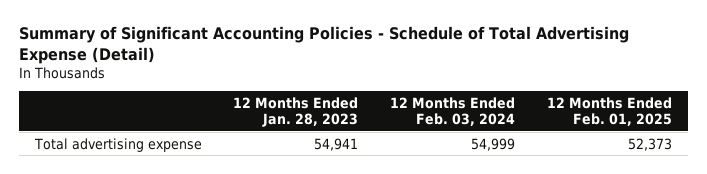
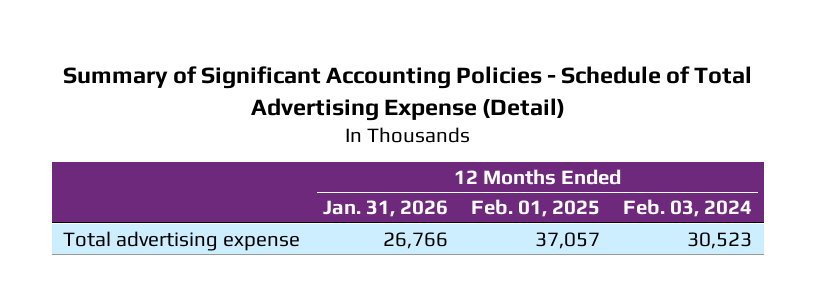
[233,96,359,127] 12 Months Ended Jan. 28, 2023 -> none
none -> [323,200,449,218] Jan. 31, 2026
[471,137,516,151] 54,999 -> [687,231,753,249] 30,523
[628,137,673,151] 52,373 -> [535,231,601,249] 37,057

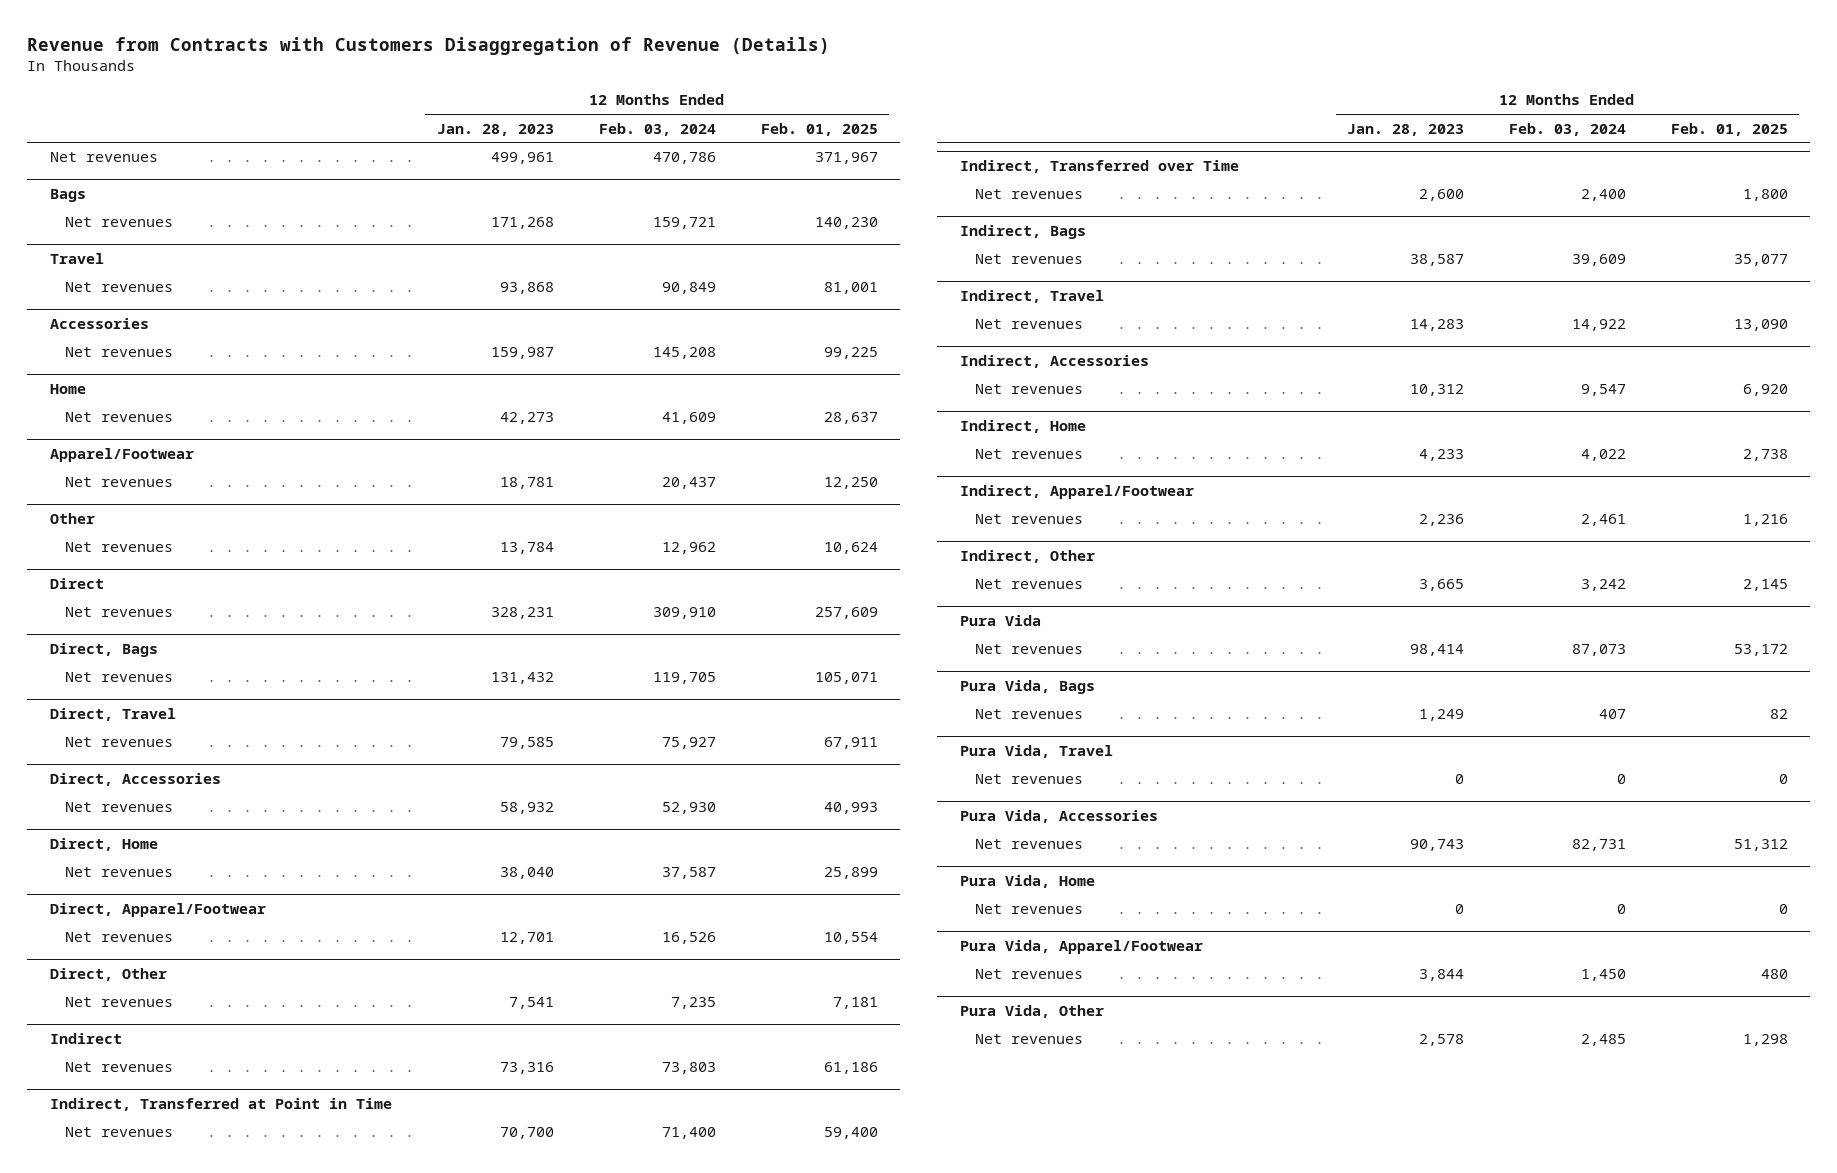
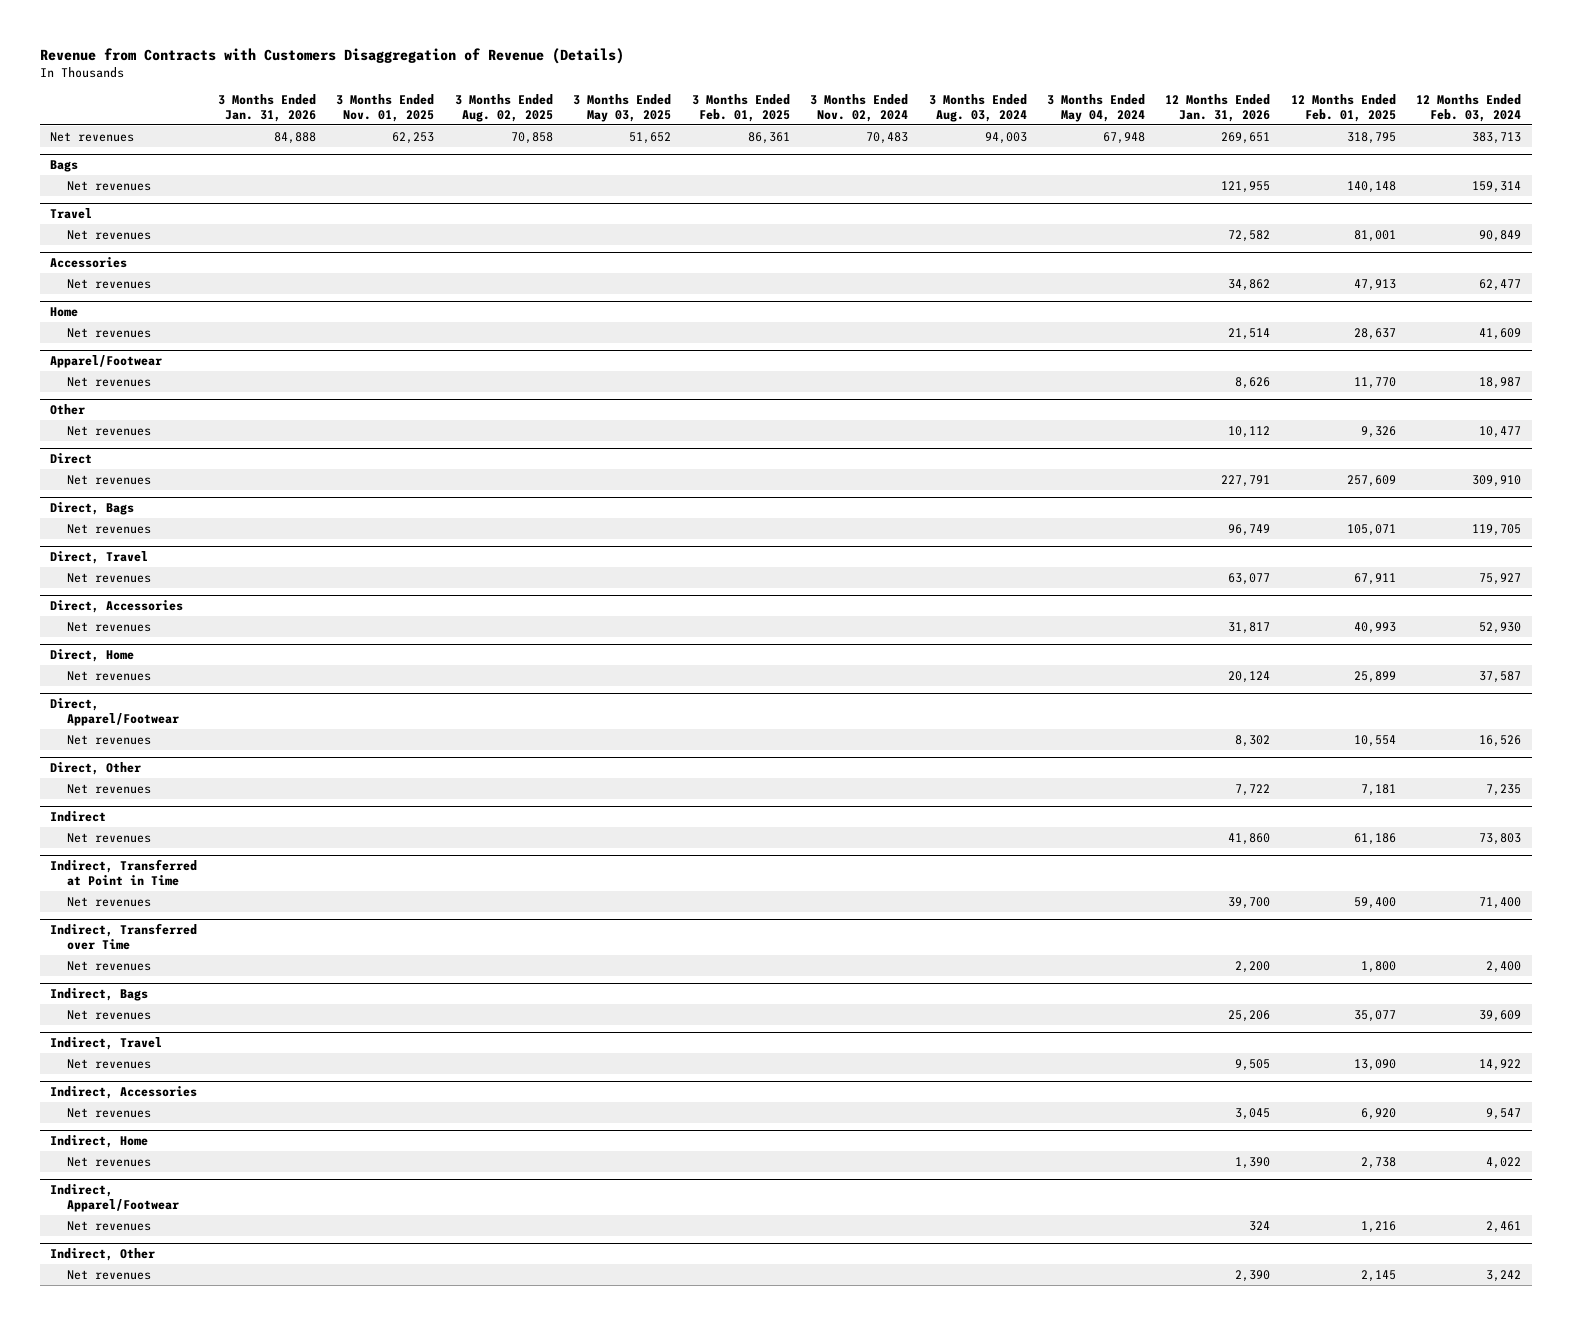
[436,123,554,136] Jan. 28, 2023 -> none
none -> [217,94,316,122] 3 Months Ended Jan. 31, 2026
none -> [336,94,435,122] 3 Months Ended Nov. 01, 2025
none -> [454,94,553,122] 3 Months Ended Aug. 02, 2025
none -> [573,94,672,122] 3 Months Ended May 03, 2025
none -> [691,94,790,122] 3 Months Ended Feb. 01, 2025
none -> [810,94,909,122] 3 Months Ended Nov. 02, 2024
none -> [928,94,1027,122] 3 Months Ended Aug. 03, 2024
none -> [1047,94,1146,122] 3 Months Ended May 04, 2024
none -> [1165,94,1271,122] 12 Months Ended Jan. 31, 2026
[652,152,716,165] 470,786 -> [1472,131,1522,144] 383,713
[814,152,878,165] 371,967 -> [1346,131,1396,144] 318,795
[652,217,716,230] 159,721 -> [1472,180,1522,193] 159,314
[814,217,878,230] 140,230 -> [1346,180,1396,193] 140,148
[652,347,716,360] 145,208 -> [1479,278,1522,291] 62,477
[823,347,878,360] 99,225 -> [1353,278,1396,291] 47,913
[661,477,716,490] 20,437 -> [1479,376,1522,389] 18,987
[823,477,878,490] 12,250 -> [1353,376,1396,389] 11,770
[661,542,716,555] 12,962 -> [1479,425,1522,438] 10,477
[823,542,878,555] 10,624 -> [1360,425,1396,438] 9,326
[959,615,1041,627] Pura Vida -> none
[975,644,1084,655] Net revenues -> none
[959,680,1095,695] Pura Vida, Bags -> none
[975,709,1084,720] Net revenues -> none
[959,745,1113,759] Pura Vida, Travel -> none
[975,774,1084,785] Net revenues -> none
[959,810,1158,824] Pura Vida, Accessories -> none
[975,839,1084,850] Net revenues -> none
[959,875,1095,889] Pura Vida, Home -> none
[975,904,1084,915] Net revenues -> none
[959,940,1203,955] Pura Vida, Apparel/Footwear -> none
[975,969,1084,980] Net revenues -> none
[959,1005,1104,1019] Pura Vida, Other -> none
[975,1034,1084,1045] Net revenues -> none

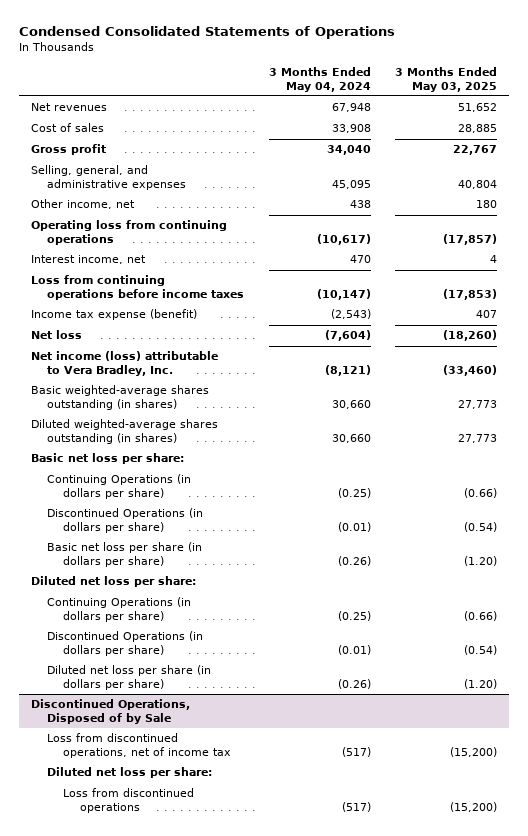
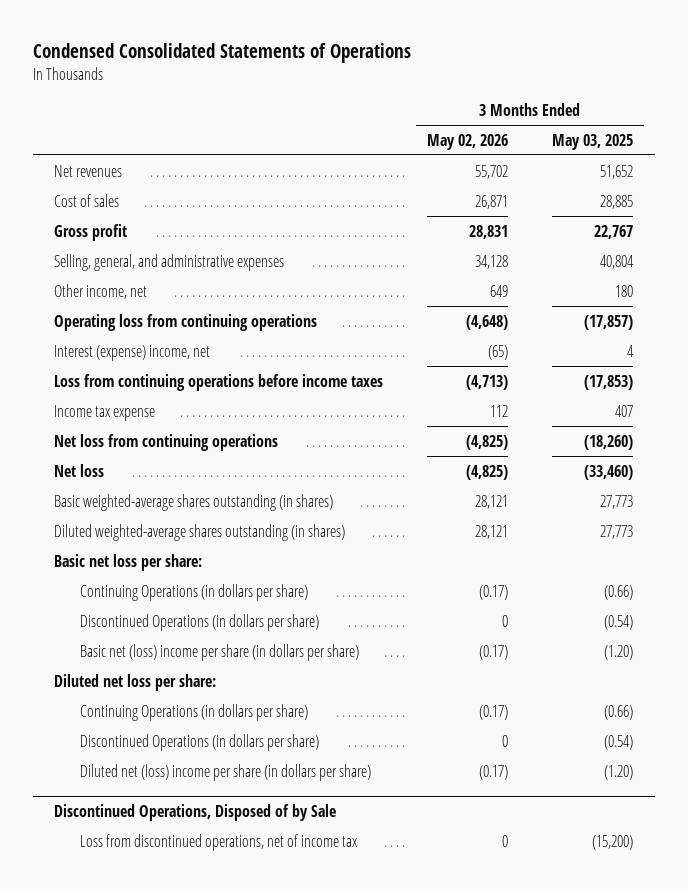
[268,67,371,92] 3 Months Ended May 04, 2024 -> none
none -> [427,133,509,150] May 02, 2026
[31,255,147,265] Interest income, net -> [54,344,211,361] Interest (expense) income, net
[31,351,219,376] Net income (loss) attributable to Vera Bradley, Inc. -> none
[31,309,198,321] Income tax expense (benefit) -> [54,404,156,421] Income tax expense
none -> [54,433,279,451] Net loss from continuing operations
[443,330,498,342] (18,260) -> [584,464,634,480] (33,460)
[47,542,203,567] Basic net loss per share (in dollars per share) -> [80,643,360,661] Basic net (loss) income per share (in dollars per share)
[47,665,212,690] Diluted net loss per share (in dollars per share) -> [80,763,372,781] Diluted net (loss) income per share (in dollars per share)
[47,767,213,779] Diluted net loss per share: -> none
[63,788,195,813] Loss from discontinued operations -> none

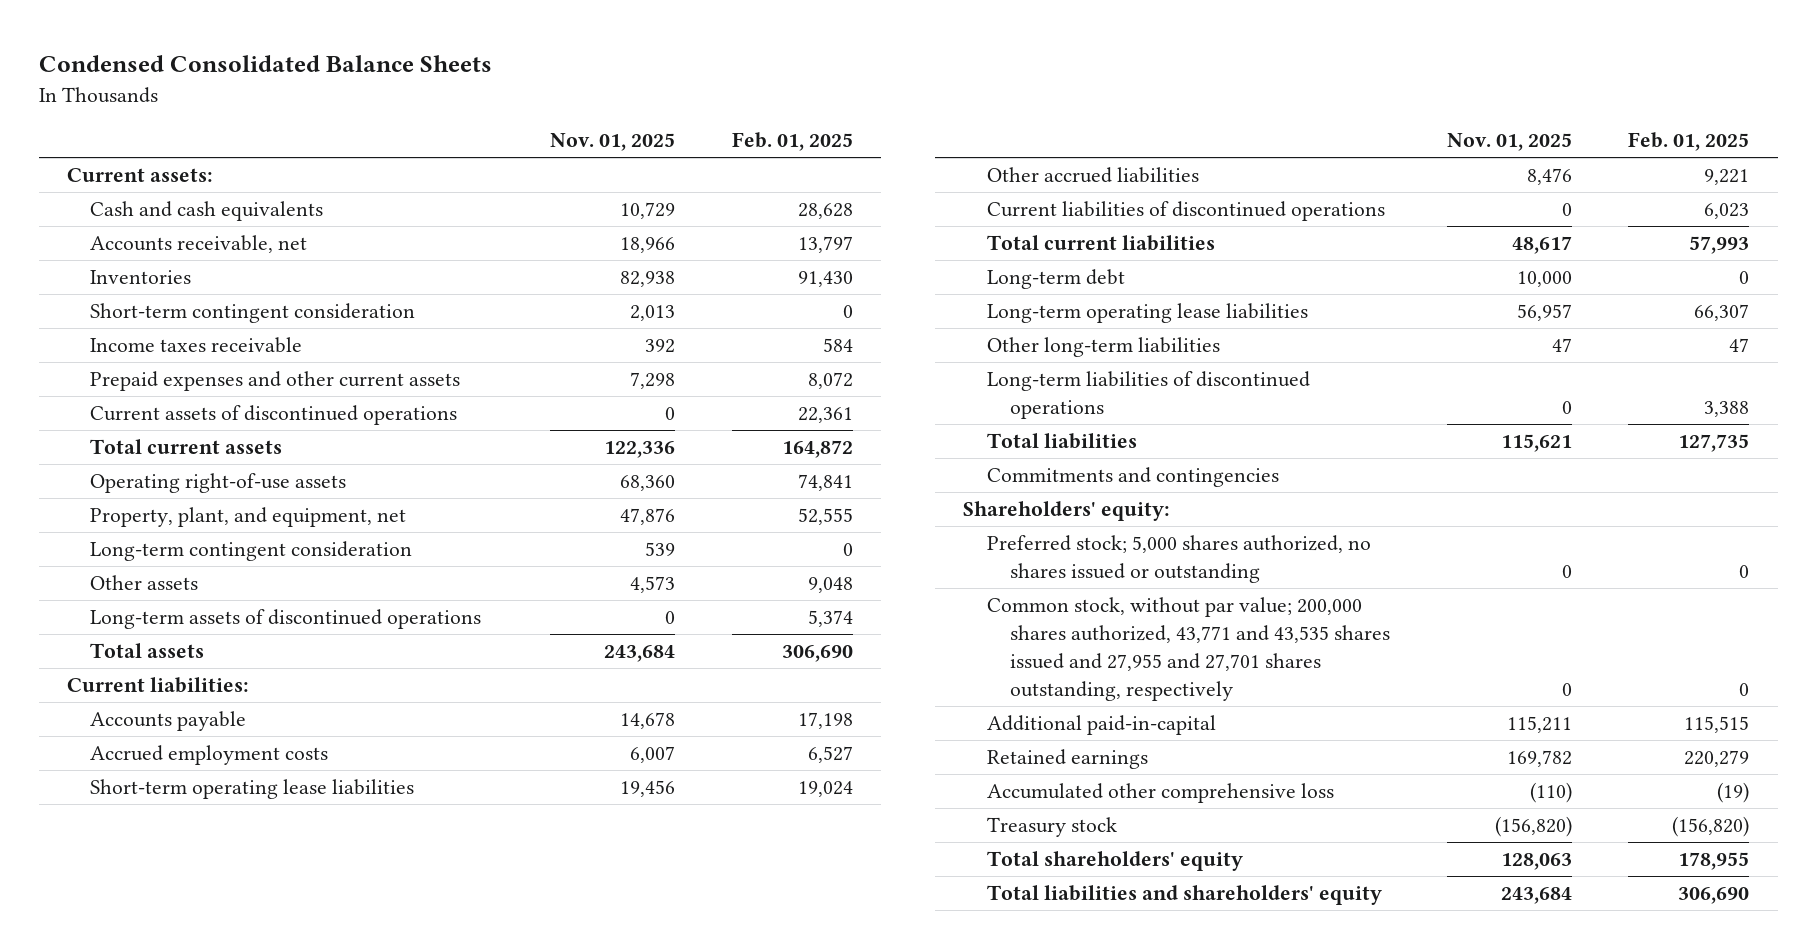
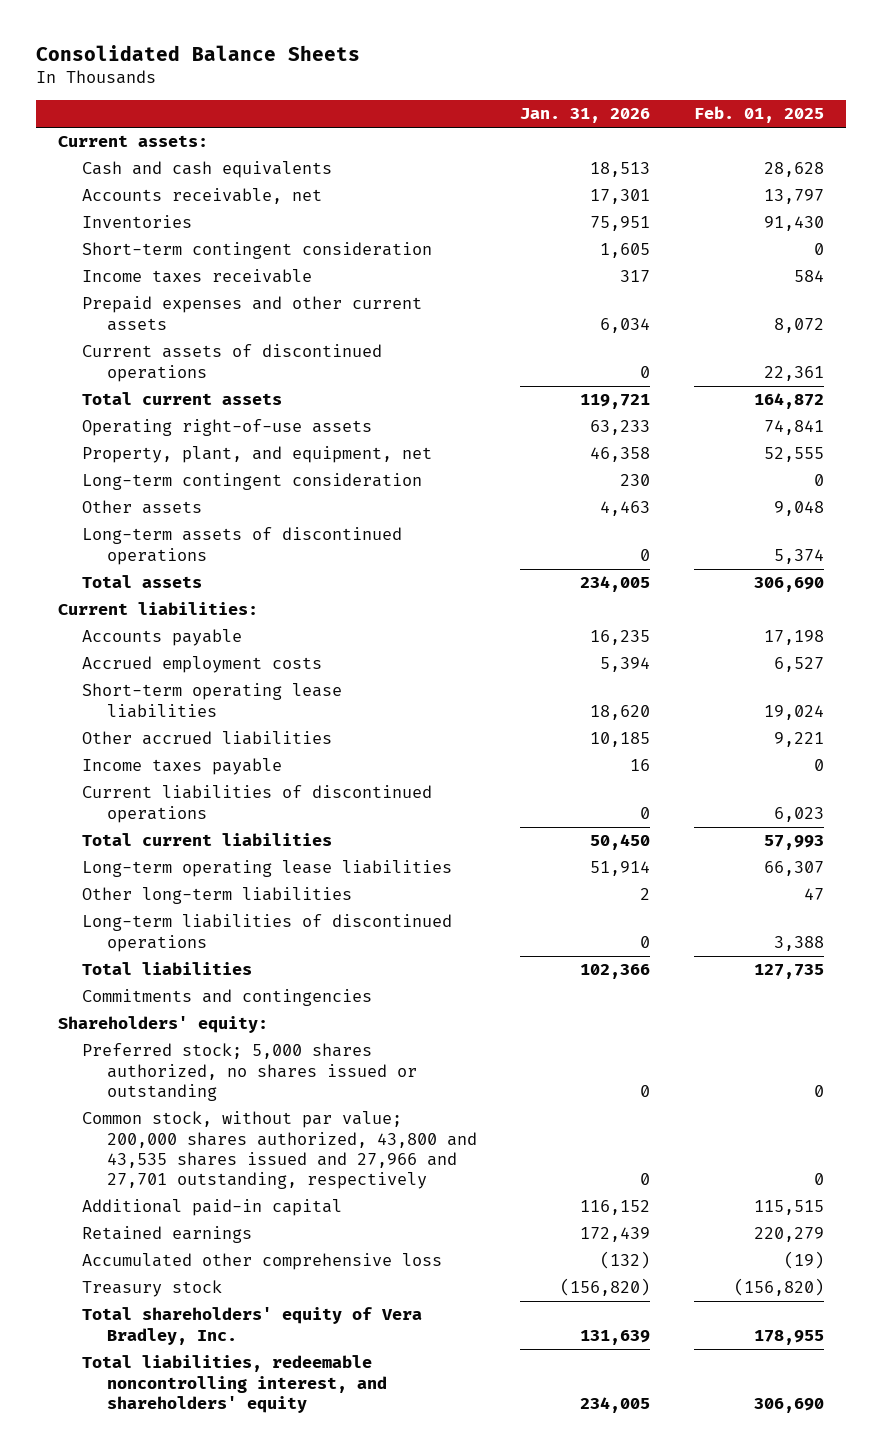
[38,55,492,73] Condensed Consolidated Balance Sheets -> [35,45,360,62] Consolidated Balance Sheets
[550,133,676,152] Nov. 01, 2025 -> none
none -> [520,108,651,124] Jan. 31, 2026
none -> [82,758,283,776] Income taxes payable
[986,268,1125,289] Long-term debt -> none
[986,596,1391,702] Common stock, without par value; 200,000 shares authorized, 43,771 and 43,535 shares issued and 27,955 and 27,701 shares outstanding, respectively -> [82,1111,477,1189] Common stock, without par value; 200,000 shares authorized, 43,800 and 43,535 shares issued and 27,966 and 27,701 outstanding, respectively
[986,714,1216,735] Additional paid-in-capital -> [82,1199,343,1217] Additional paid-in capital
[986,850,1243,871] Total shareholders' equity -> [82,1307,423,1345] Total shareholders' equity of Vera Bradley, Inc.
[986,884,1382,905] Total liabilities and shareholders' equity -> [82,1355,387,1413] Total liabilities, redeemable noncontrolling interest, and shareholders' equity

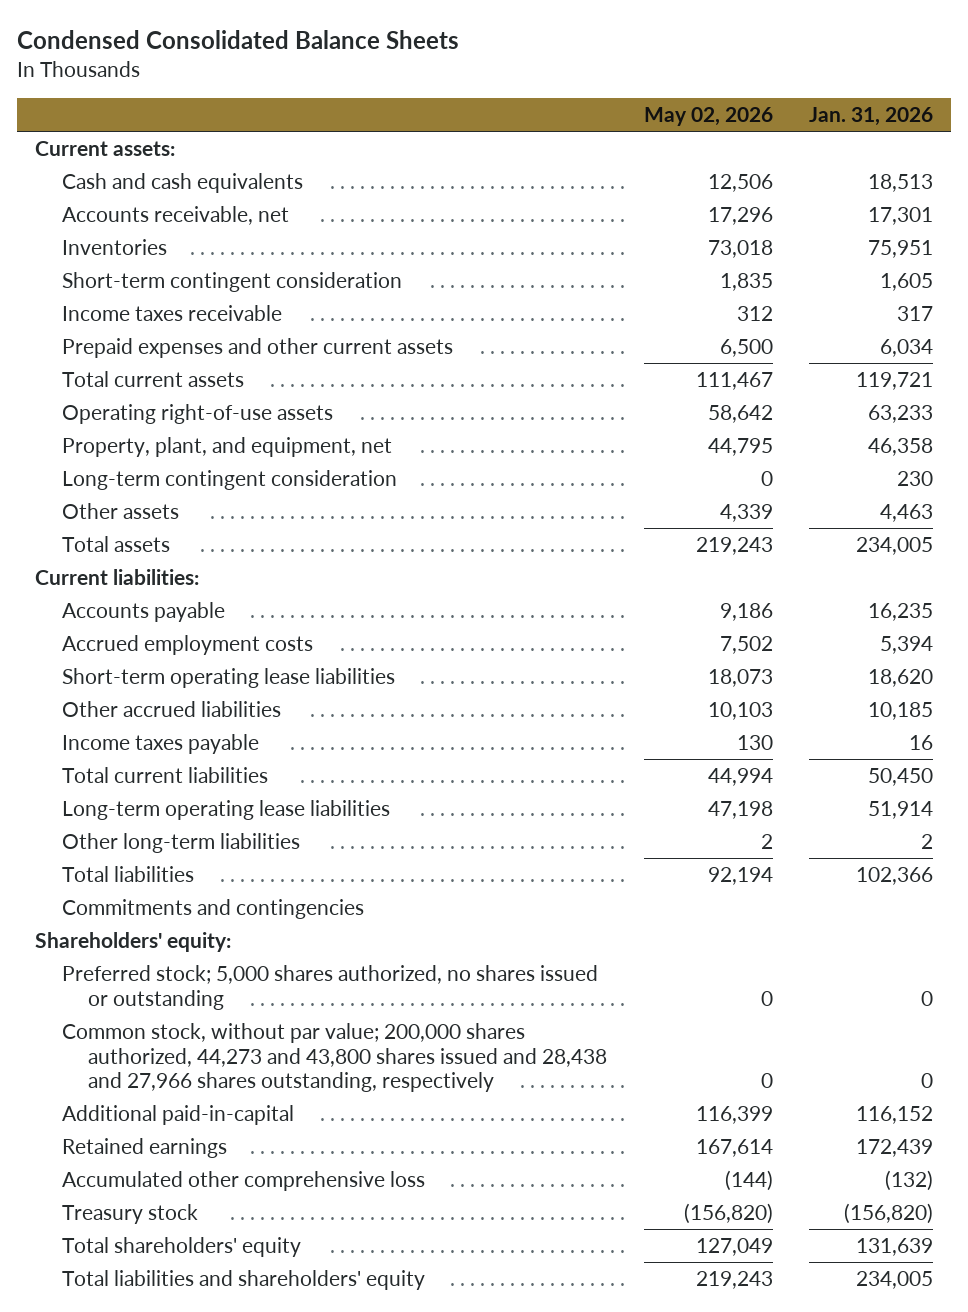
[35,45,360,62] Consolidated Balance Sheets -> [17,30,460,50] Condensed Consolidated Balance Sheets
[693,106,824,124] Feb. 01, 2025 -> none
none -> [643,107,773,127] May 02, 2026
[82,344,383,382] Current assets of discontinued operations -> none
[82,527,403,565] Long-term assets of discontinued operations -> none
[82,785,433,823] Current liabilities of discontinued operations -> none
[82,914,453,952] Long-term liabilities of discontinued operations -> none
[82,1111,477,1189] Common stock, without par value; 200,000 shares authorized, 43,800 and 43,535 shares issued and 27,966 and 27,701 outstanding, respectively -> [61,1023,608,1093] Common stock, without par value; 200,000 shares authorized, 44,273 and 43,800 shares issued and 28,438 and 27,966 shares outstanding, respectively
[82,1199,343,1217] Additional paid-in capital -> [61,1105,294,1126] Additional paid-in-capital
[82,1307,423,1345] Total shareholders' equity of Vera Bradley, Inc. -> [61,1237,301,1258] Total shareholders' equity
[82,1355,387,1413] Total liabilities, redeemable noncontrolling interest, and shareholders' equity -> [61,1270,425,1291] Total liabilities and shareholders' equity

